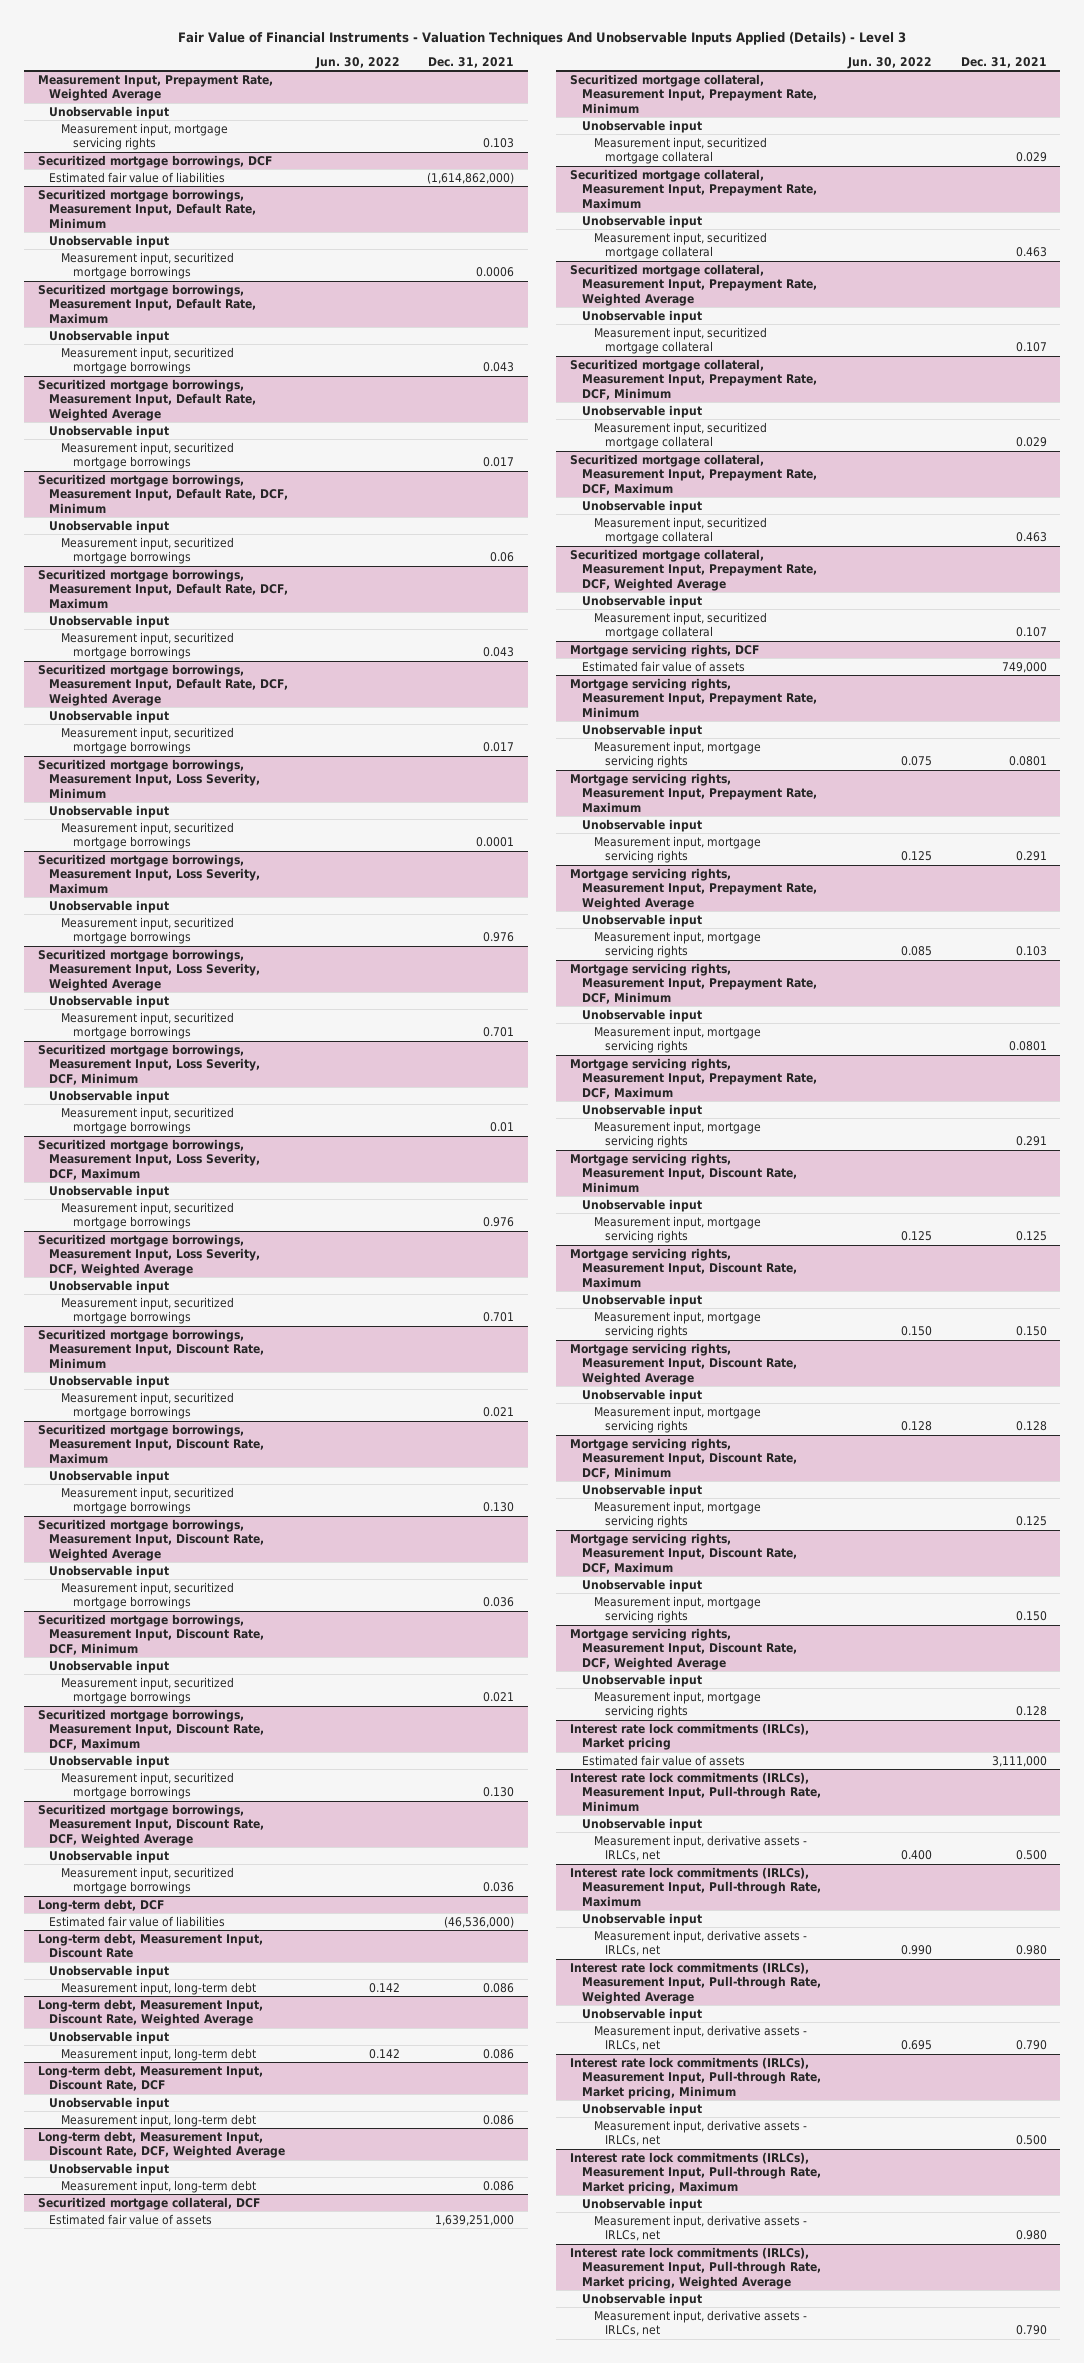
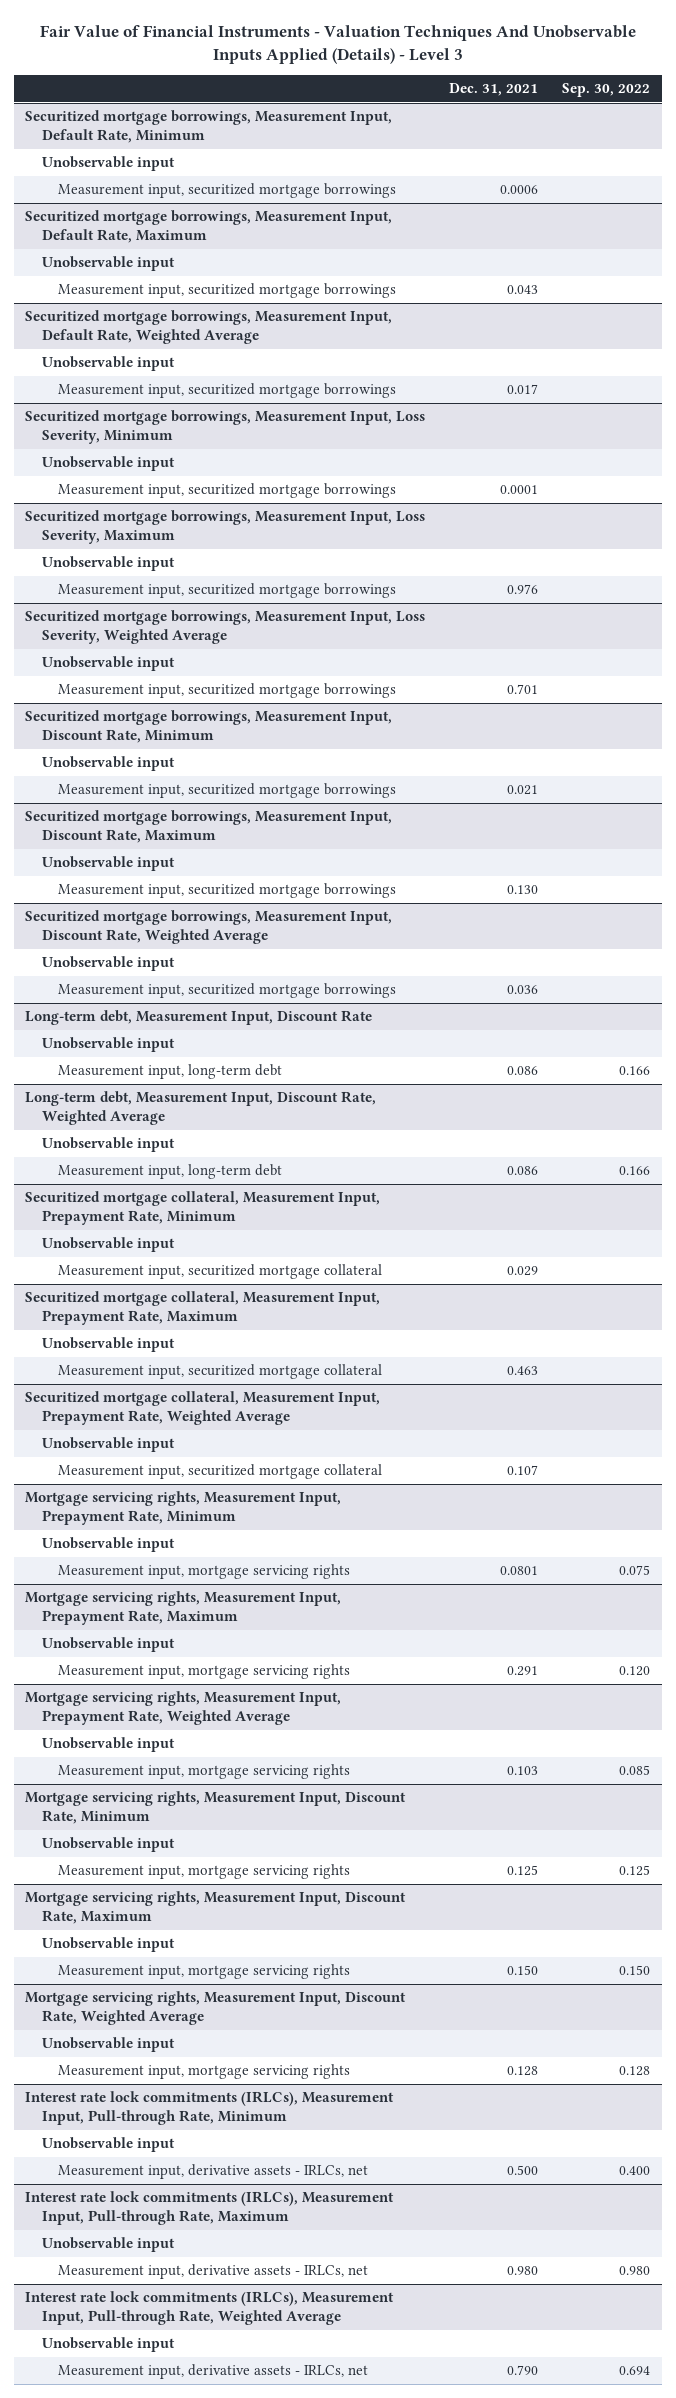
[314,56,400,69] Jun. 30, 2022 -> none
none -> [562,82,651,97] Sep. 30, 2022
[37,74,273,102] Measurement Input, Prepayment Rate, Weighted Average -> none
[49,105,170,119] Unobservable input -> none
[60,122,228,151] Measurement input, mortgage servicing rights -> none
[37,154,272,168] Securitized mortgage borrowings, DCF -> none
[49,171,226,183] Estimated fair value of liabilities -> none
[37,473,289,514] Securitized mortgage borrowings, Measurement Input, Default Rate, DCF, Minimum -> none
[49,519,170,533] Unobservable input -> none
[60,536,234,565] Measurement input, securitized mortgage borrowings -> none
[37,568,289,609] Securitized mortgage borrowings, Measurement Input, Default Rate, DCF, Maximum -> none
[49,614,170,628] Unobservable input -> none
[60,631,234,660] Measurement input, securitized mortgage borrowings -> none
[37,663,289,706] Securitized mortgage borrowings, Measurement Input, Default Rate, DCF, Weighted Average -> none
[49,709,170,723] Unobservable input -> none
[60,726,234,755] Measurement input, securitized mortgage borrowings -> none
[37,1043,261,1085] Securitized mortgage borrowings, Measurement Input, Loss Severity, DCF, Minimum -> none
[49,1089,170,1103] Unobservable input -> none
[60,1106,234,1135] Measurement input, securitized mortgage borrowings -> none
[37,1138,261,1180] Securitized mortgage borrowings, Measurement Input, Loss Severity, DCF, Maximum -> none
[49,1184,170,1198] Unobservable input -> none
[60,1201,234,1230] Measurement input, securitized mortgage borrowings -> none
[37,1233,261,1276] Securitized mortgage borrowings, Measurement Input, Loss Severity, DCF, Weighted Average -> none
[49,1279,170,1293] Unobservable input -> none
[60,1296,234,1325] Measurement input, securitized mortgage borrowings -> none
[37,1613,265,1655] Securitized mortgage borrowings, Measurement Input, Discount Rate, DCF, Minimum -> none
[49,1659,170,1673] Unobservable input -> none
[60,1676,234,1705] Measurement input, securitized mortgage borrowings -> none
[37,1708,265,1750] Securitized mortgage borrowings, Measurement Input, Discount Rate, DCF, Maximum -> none
[49,1754,170,1768] Unobservable input -> none
[60,1771,234,1800] Measurement input, securitized mortgage borrowings -> none
[37,1803,265,1846] Securitized mortgage borrowings, Measurement Input, Discount Rate, DCF, Weighted Average -> none
[49,1849,170,1863] Unobservable input -> none
[60,1866,234,1895] Measurement input, securitized mortgage borrowings -> none
[37,1898,164,1912] Long-term debt, DCF -> none
[49,1915,226,1927] Estimated fair value of liabilities -> none
[37,2064,263,2092] Long-term debt, Measurement Input, Discount Rate, DCF -> none
[49,2096,170,2110] Unobservable input -> none
[60,2113,256,2127] Measurement input, long-term debt -> none
[37,2130,286,2159] Long-term debt, Measurement Input, Discount Rate, DCF, Weighted Average -> none
[49,2162,170,2176] Unobservable input -> none
[60,2179,256,2193] Measurement input, long-term debt -> none
[37,2196,260,2210] Securitized mortgage collateral, DCF -> none
[49,2213,213,2225] Estimated fair value of assets -> none
[570,358,817,400] Securitized mortgage collateral, Measurement Input, Prepayment Rate, DCF, Minimum -> none
[581,404,702,418] Unobservable input -> none
[593,421,767,450] Measurement input, securitized mortgage collateral -> none
[570,453,817,495] Securitized mortgage collateral, Measurement Input, Prepayment Rate, DCF, Maximum -> none
[581,499,702,513] Unobservable input -> none
[593,516,767,545] Measurement input, securitized mortgage collateral -> none
[570,548,817,591] Securitized mortgage collateral, Measurement Input, Prepayment Rate, DCF, Weighted Average -> none
[581,594,702,608] Unobservable input -> none
[593,611,767,640] Measurement input, securitized mortgage collateral -> none
[570,643,760,657] Mortgage servicing rights, DCF -> none
[581,660,745,672] Estimated fair value of assets -> none
[570,962,817,1004] Mortgage servicing rights, Measurement Input, Prepayment Rate, DCF, Minimum -> none
[581,1008,702,1022] Unobservable input -> none
[593,1025,761,1054] Measurement input, mortgage servicing rights -> none
[570,1057,817,1099] Mortgage servicing rights, Measurement Input, Prepayment Rate, DCF, Maximum -> none
[581,1103,702,1117] Unobservable input -> none
[593,1120,761,1149] Measurement input, mortgage servicing rights -> none
[570,1437,797,1479] Mortgage servicing rights, Measurement Input, Discount Rate, DCF, Minimum -> none
[581,1483,702,1497] Unobservable input -> none
[593,1500,761,1529] Measurement input, mortgage servicing rights -> none
[570,1532,797,1574] Mortgage servicing rights, Measurement Input, Discount Rate, DCF, Maximum -> none
[581,1578,702,1592] Unobservable input -> none
[593,1595,761,1624] Measurement input, mortgage servicing rights -> none
[570,1627,797,1670] Mortgage servicing rights, Measurement Input, Discount Rate, DCF, Weighted Average -> none
[581,1673,702,1687] Unobservable input -> none
[593,1690,761,1719] Measurement input, mortgage servicing rights -> none
[570,1722,810,1751] Interest rate lock commitments (IRLCs), Market pricing -> none
[581,1754,745,1766] Estimated fair value of assets -> none
[570,2056,821,2099] Interest rate lock commitments (IRLCs), Measurement Input, Pull-through Rate, Market pricing, Minimum -> none
[581,2102,702,2116] Unobservable input -> none
[593,2119,807,2147] Measurement input, derivative assets - IRLCs, net -> none
[570,2151,821,2194] Interest rate lock commitments (IRLCs), Measurement Input, Pull-through Rate, Market pricing, Maximum -> none
[581,2197,702,2211] Unobservable input -> none
[593,2214,807,2242] Measurement input, derivative assets - IRLCs, net -> none
[570,2246,821,2289] Interest rate lock commitments (IRLCs), Measurement Input, Pull-through Rate, Market pricing, Weighted Average -> none
[581,2292,702,2306] Unobservable input -> none
[593,2309,807,2337] Measurement input, derivative assets - IRLCs, net -> none

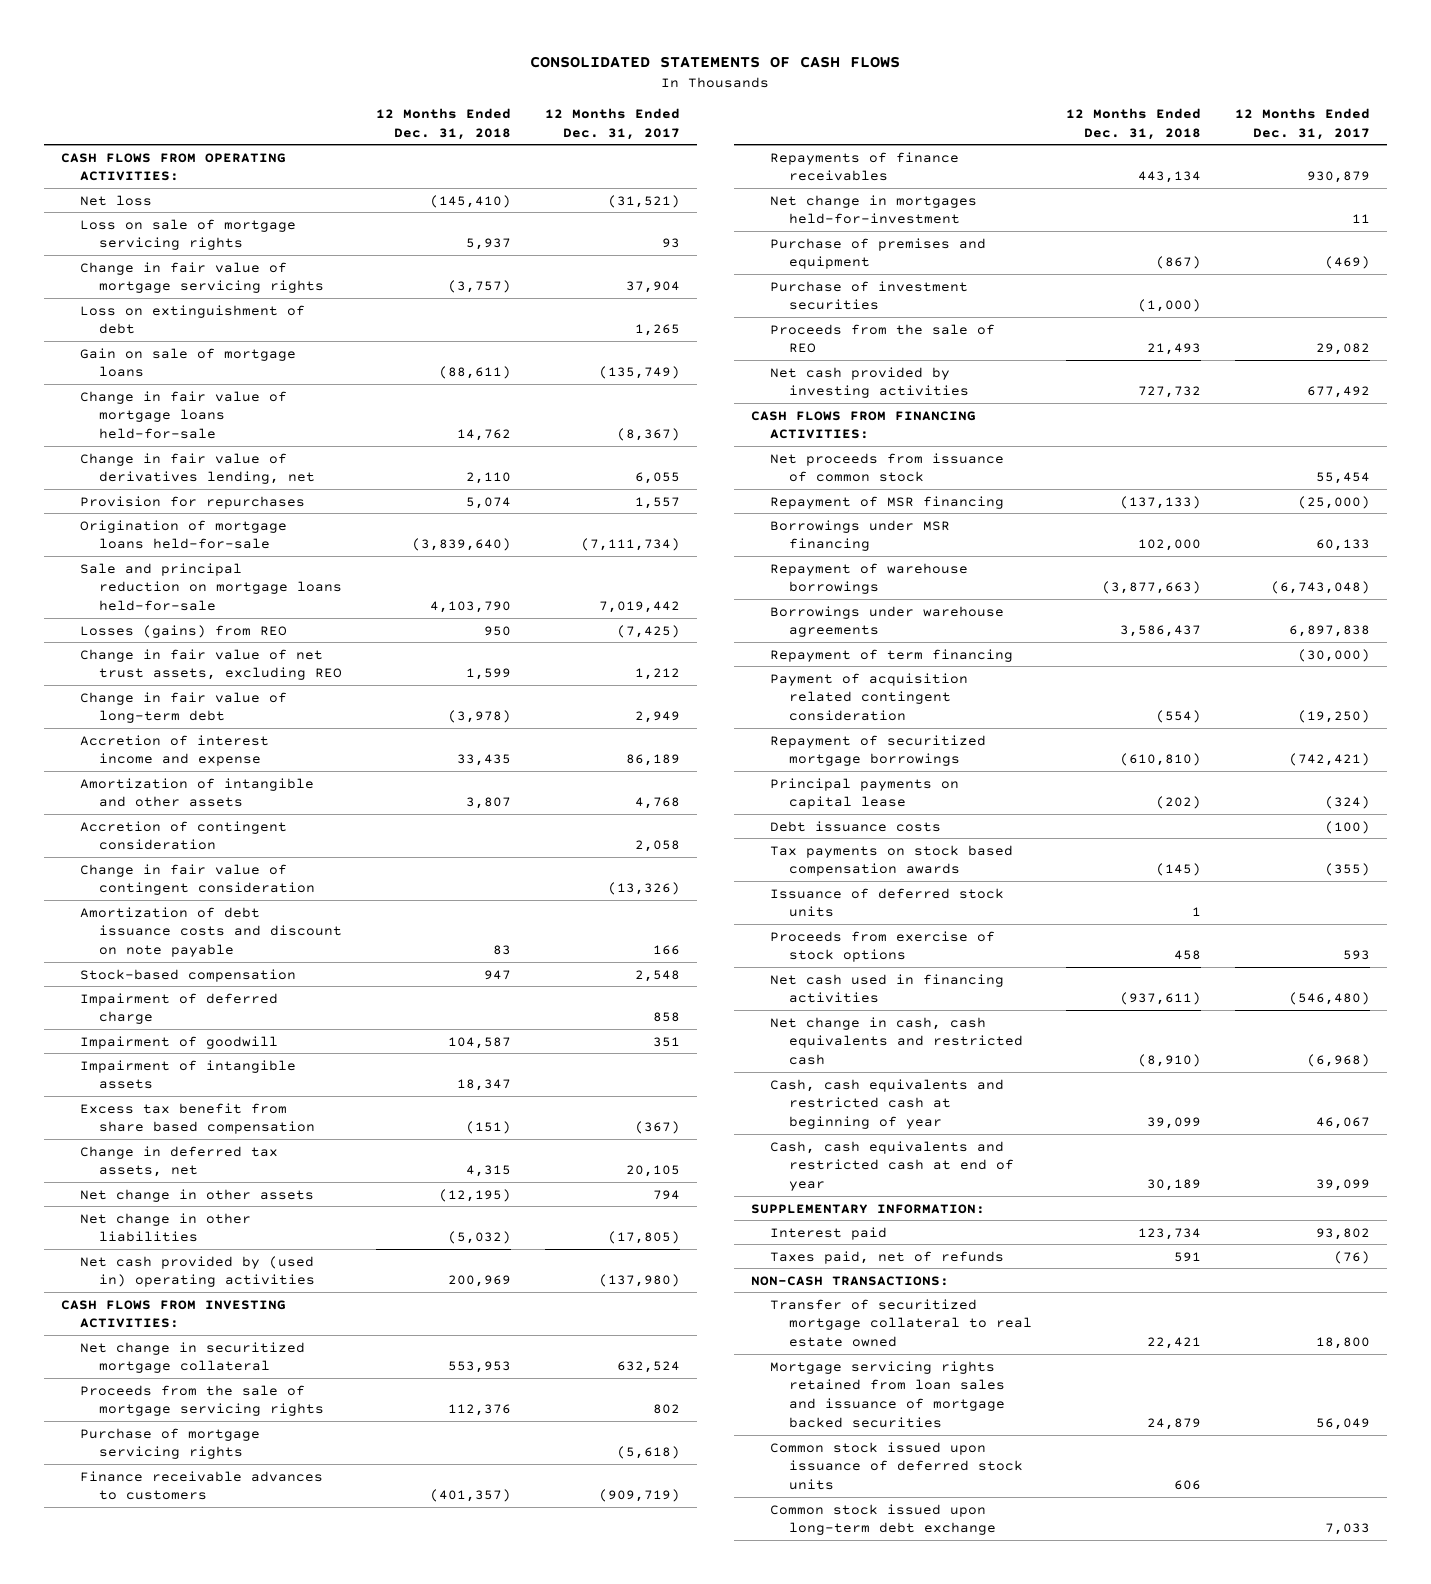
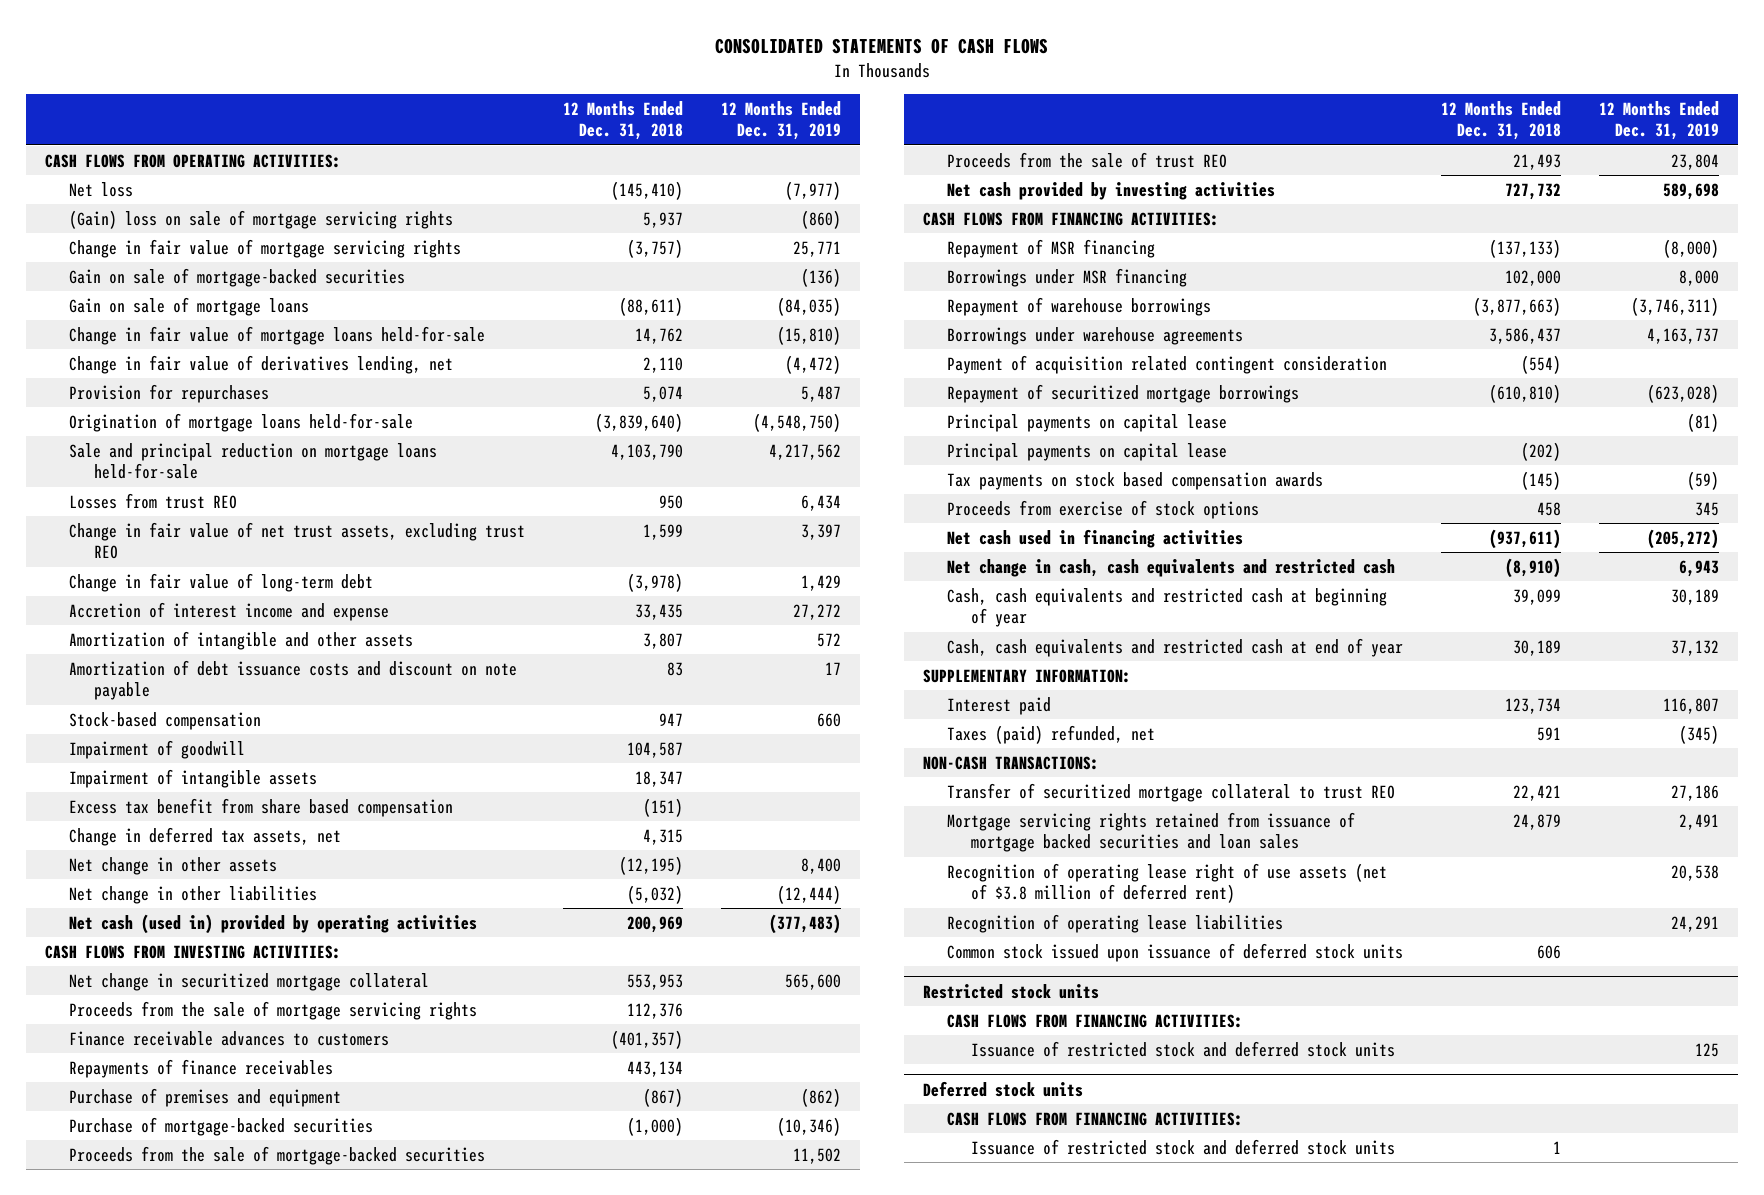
[545,107,681,140] 12 Months Ended Dec. 31, 2017 -> none
none -> [721,100,842,141] 12 Months Ended Dec. 31, 2019
[79,218,296,251] Loss on sale of mortgage servicing rights -> [69,209,454,229] (Gain) loss on sale of mortgage servicing rights
[79,304,305,335] Loss on extinguishment of debt -> none
none -> [69,267,406,287] Gain on sale of mortgage-backed securities
[79,624,287,638] Losses (gains) from REO -> [69,492,238,509] Losses from trust REO
[79,648,342,681] Change in fair value of net trust assets, excluding REO -> [69,521,526,560] Change in fair value of net trust assets, excluding trust REO
[79,820,287,851] Accretion of contingent consideration -> none
[79,863,315,896] Change in fair value of contingent consideration -> none
[79,992,278,1025] Impairment of deferred charge -> none
[79,1255,315,1288] Net cash provided by (used in) operating activities -> [69,913,478,934] Net cash (used in) provided by operating activities
[79,1427,260,1460] Purchase of mortgage servicing rights -> none
[769,194,977,225] Net change in mortgages held-for-investment -> none
[769,280,968,311] Purchase of investment securities -> [69,1116,374,1136] Purchase of mortgage-backed securities
none -> [69,1145,486,1165] Proceeds from the sale of mortgage-backed securities
[769,323,995,354] Proceeds from the sale of REO -> [947,151,1228,168] Proceeds from the sale of trust REO
[769,452,1004,483] Net proceeds from issuance of common stock -> none
[769,648,1013,662] Repayment of term financing -> none
none -> [947,413,1228,432] Principal payments on capital lease
[769,820,941,832] Debt issuance costs -> none
[769,887,1004,918] Issuance of deferred stock units -> none
[769,1250,1004,1264] Taxes paid, net of refunds -> [947,724,1156,744] Taxes (paid) refunded, net
[769,1298,1032,1348] Transfer of securitized mortgage collateral to real estate owned -> [947,782,1396,802] Transfer of securitized mortgage collateral to trust REO
[769,1360,1005,1428] Mortgage servicing rights retained from loan sales and issuance of mortgage backed securities -> [947,811,1356,853] Mortgage servicing rights retained from issuance of mortgage backed securities and loan sales
none -> [947,862,1388,904] Recognition of operating lease right of use assets (net of $3.8 million of deferred rent)
none -> [947,913,1284,933] Recognition of operating lease liabilities
[769,1503,996,1536] Common stock issued upon long-term debt exchange -> none
none -> [922,983,1099,999] Restricted stock units
none -> [947,1013,1244,1028] CASH FLOWS FROM FINANCING ACTIVITIES:
none -> [971,1040,1396,1057] Issuance of restricted stock and deferred stock units
none -> [922,1080,1083,1097] Deferred stock units
none -> [947,1111,1244,1126] CASH FLOWS FROM FINANCING ACTIVITIES:
none -> [971,1138,1396,1155] Issuance of restricted stock and deferred stock units

